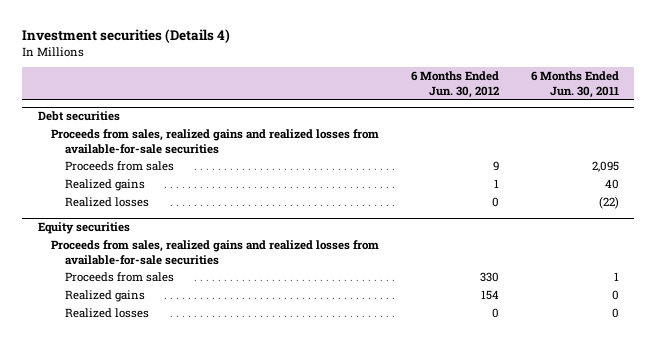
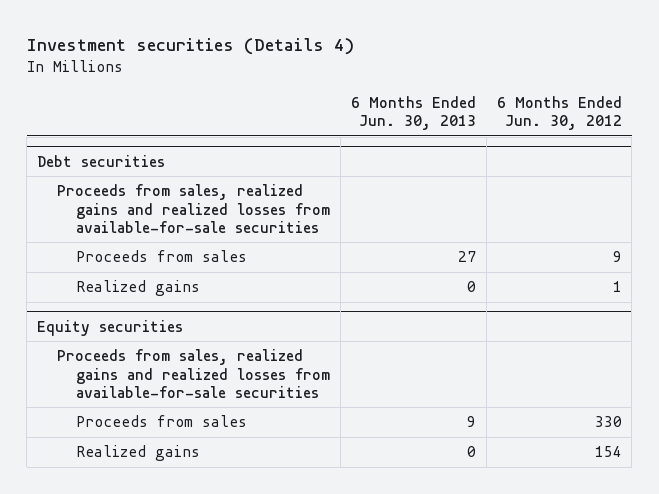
[530,71,619,98] 6 Months Ended Jun. 30, 2011 -> none
none -> [350,96,476,131] 6 Months Ended Jun. 30, 2013
[64,196,149,207] Realized losses -> none
[64,307,149,318] Realized losses -> none

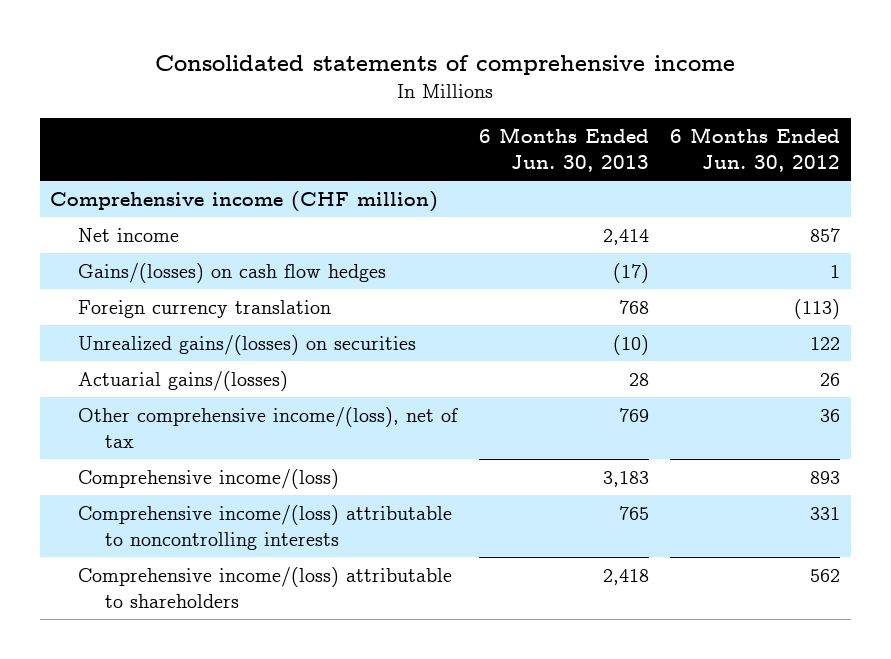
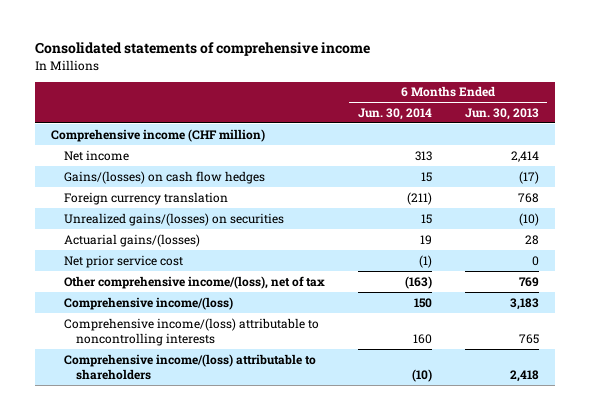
[670,127,841,172] 6 Months Ended Jun. 30, 2012 -> none
none -> [357,107,432,120] Jun. 30, 2014
none -> [63,254,183,268] Net prior service cost

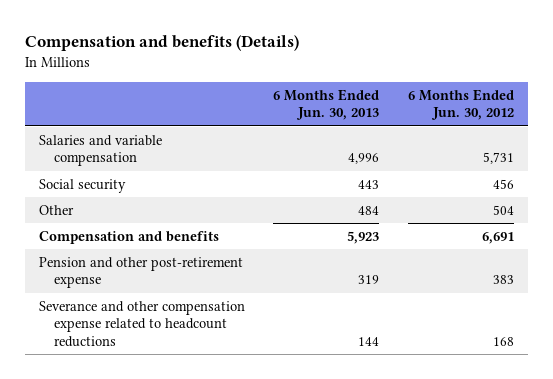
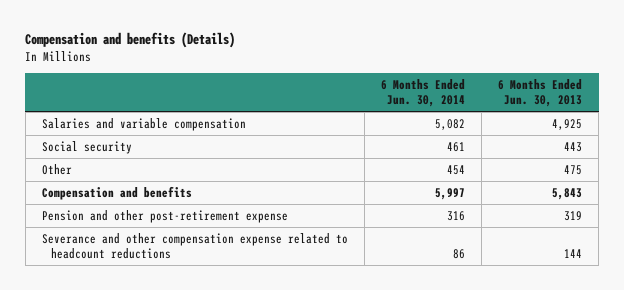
[407,88,514,121] 6 Months Ended Jun. 30, 2012 -> none
none -> [380,78,465,108] 6 Months Ended Jun. 30, 2014
[348,153,380,165] 4,996 -> [551,118,582,130] 4,925
[358,205,380,215] 484 -> [563,164,582,175] 475
[347,230,380,244] 5,923 -> [551,187,582,200] 5,843

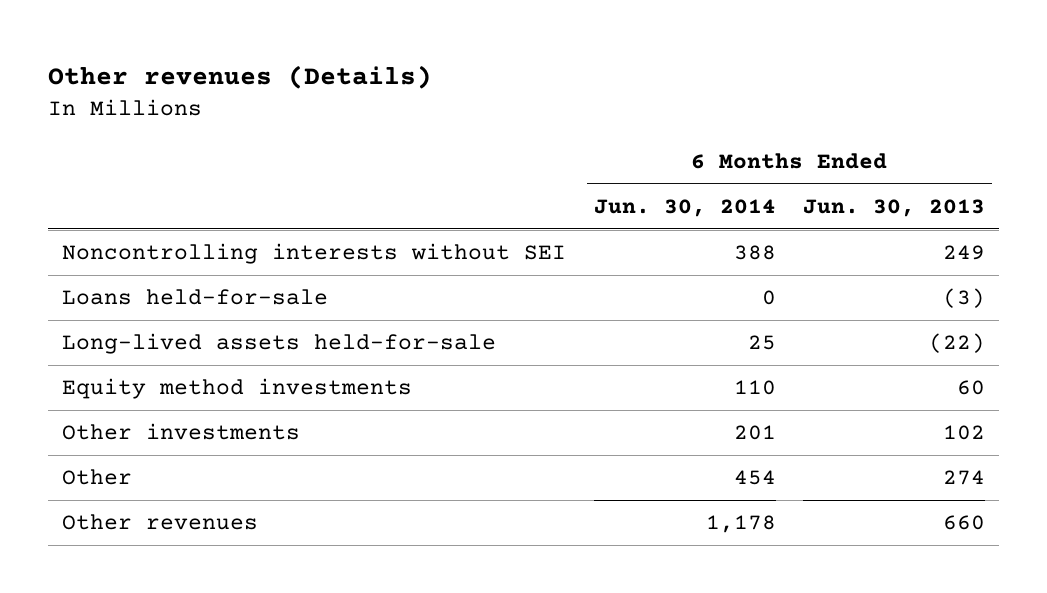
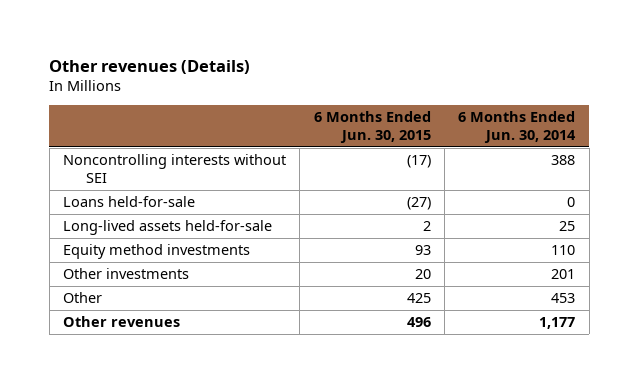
[803,198,986,217] Jun. 30, 2013 -> none
none -> [313,111,431,144] 6 Months Ended Jun. 30, 2015
[733,470,776,486] 454 -> [551,293,576,304] 453
[705,515,776,534] 1,178 -> [539,317,576,330] 1,177

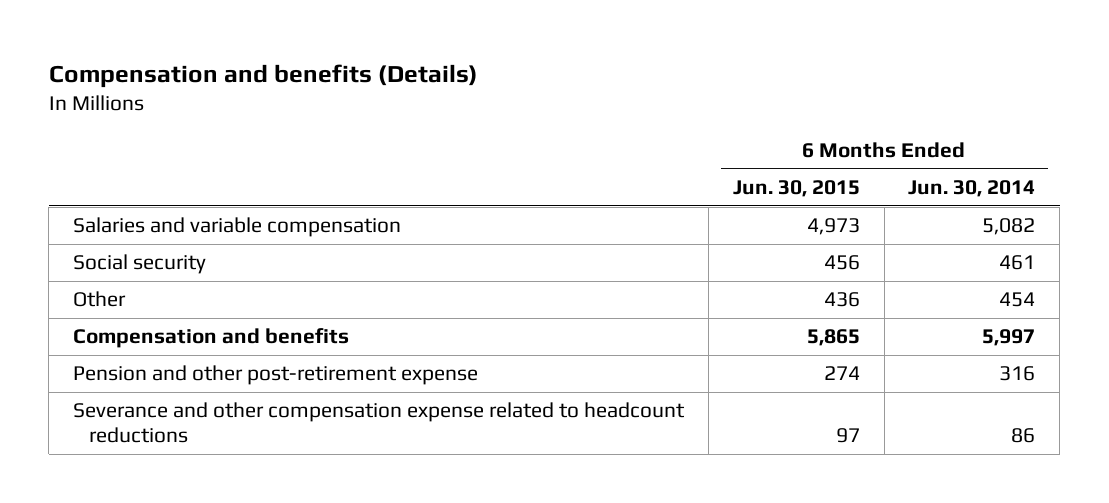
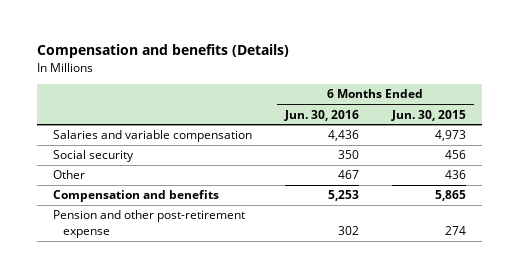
[908,180,1036,198] Jun. 30, 2014 -> none
none -> [283,109,359,121] Jun. 30, 2016
[73,402,686,444] Severance and other compensation expense related to headcount reductions -> none

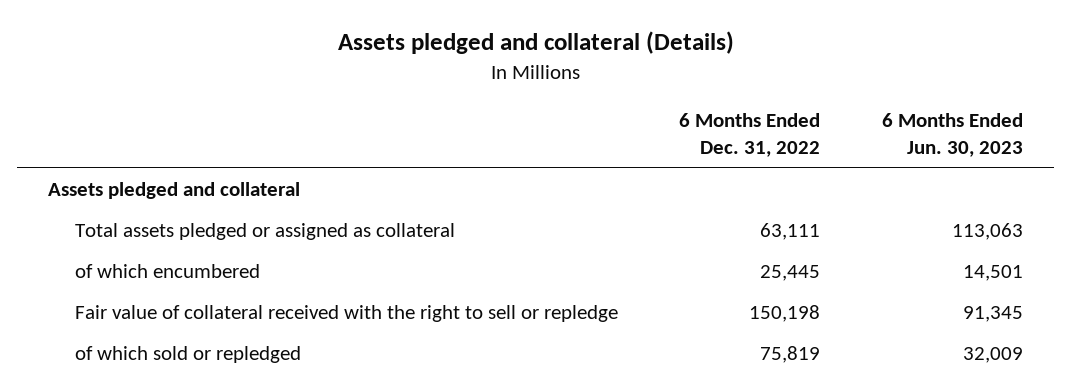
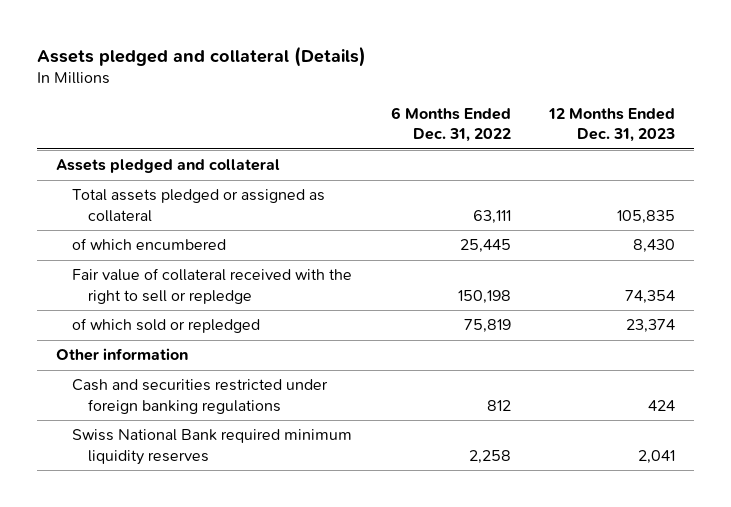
[882,113,1024,157] 6 Months Ended Jun. 30, 2023 -> none
none -> [548,108,676,143] 12 Months Ended Dec. 31, 2023
none -> [56,348,189,362] Other information
none -> [72,379,329,414] Cash and securities restricted under foreign banking regulations
none -> [72,429,353,465] Swiss National Bank required minimum liquidity reserves

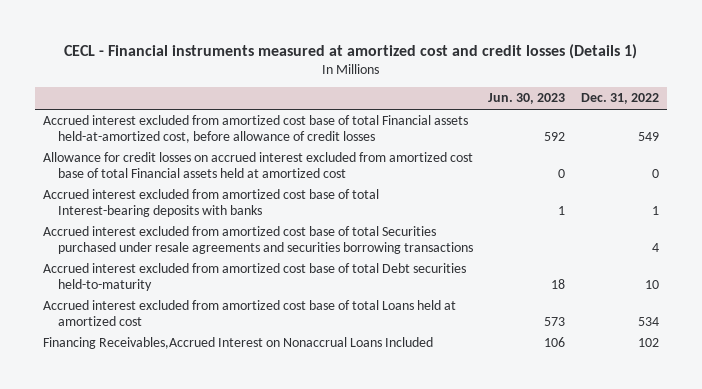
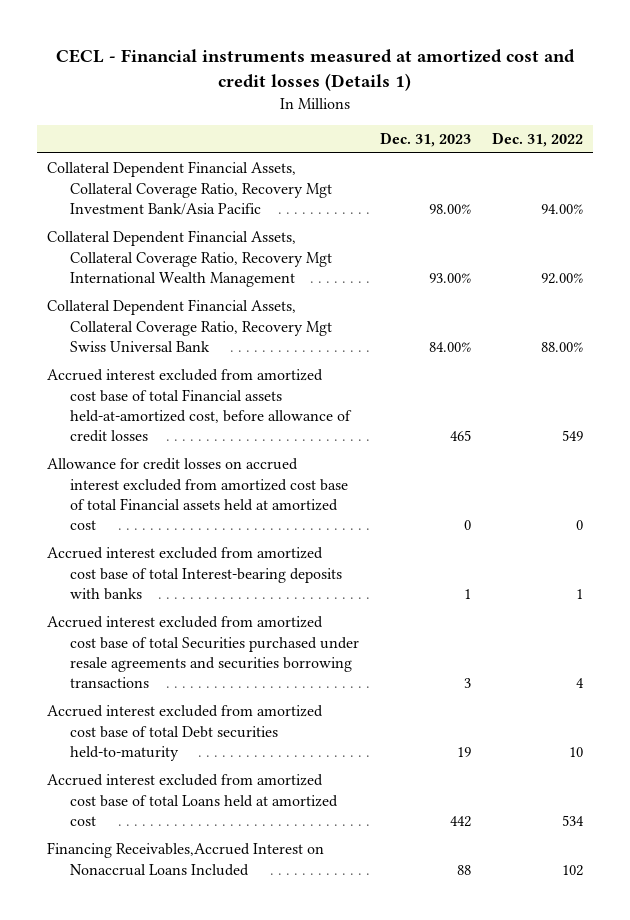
[488,93,566,105] Jun. 30, 2023 -> none
none -> [380,132,472,148] Dec. 31, 2023
none -> [47,161,333,216] Collateral Dependent Financial Assets, Collateral Coverage Ratio, Recovery Mgt Investment Bank/Asia Pacific
none -> [47,230,333,288] Collateral Dependent Financial Assets, Collateral Coverage Ratio, Recovery Mgt International Wealth Management
none -> [47,299,333,353] Collateral Dependent Financial Assets, Collateral Coverage Ratio, Recovery Mgt Swiss Universal Bank

